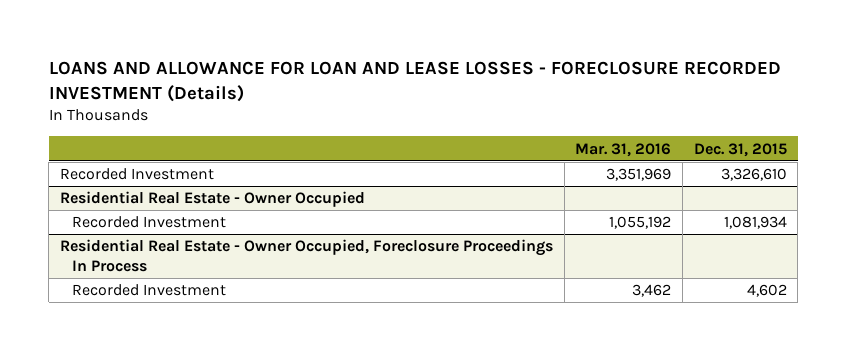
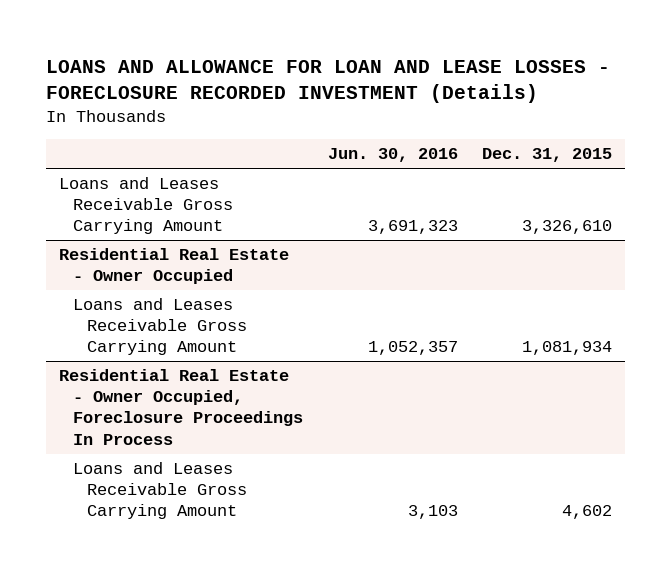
[575,142,672,157] Mar. 31, 2016 -> none
none -> [327,148,458,163] Jun. 30, 2016
[59,168,214,181] Recorded Investment -> [58,177,234,235] Loans and Leases Receivable Gross Carrying Amount
[71,216,226,229] Recorded Investment -> [73,298,248,356] Loans and Leases Receivable Gross Carrying Amount
[71,284,226,297] Recorded Investment -> [73,462,248,520] Loans and Leases Receivable Gross Carrying Amount

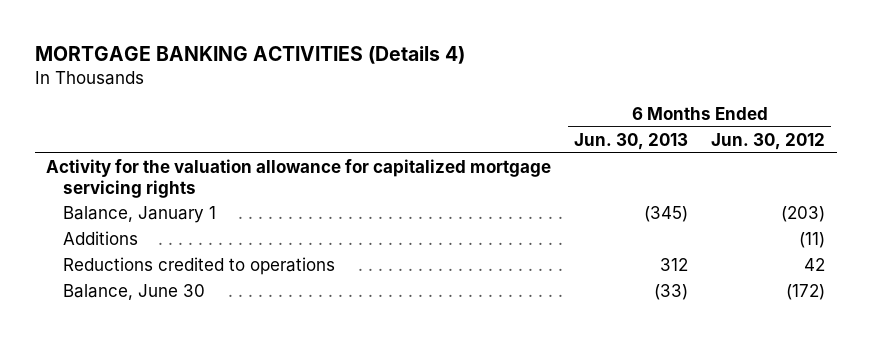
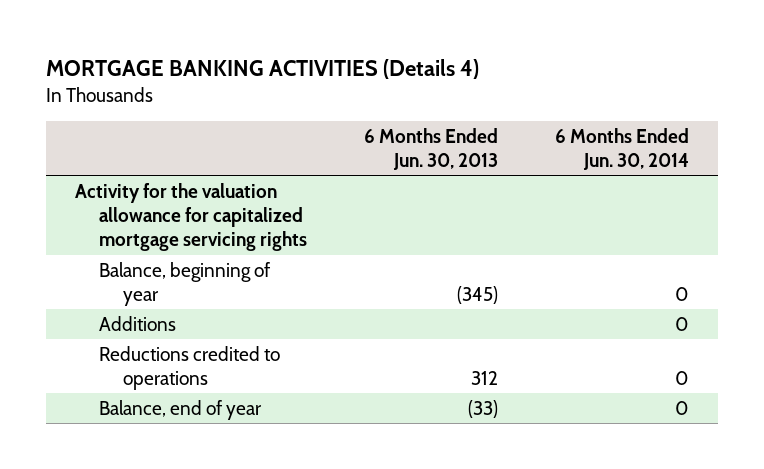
[711,132,826,150] Jun. 30, 2012 -> none
none -> [555,127,690,170] 6 Months Ended Jun. 30, 2014
[63,206,217,224] Balance, January 1 -> [98,261,271,307] Balance, beginning of year
[63,284,206,301] Balance, June 30 -> [98,399,262,420] Balance, end of year

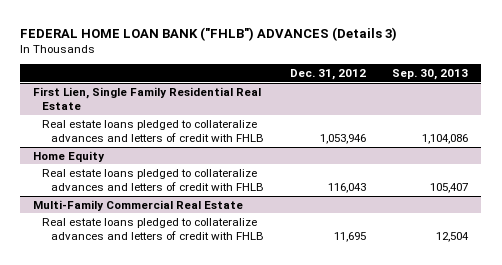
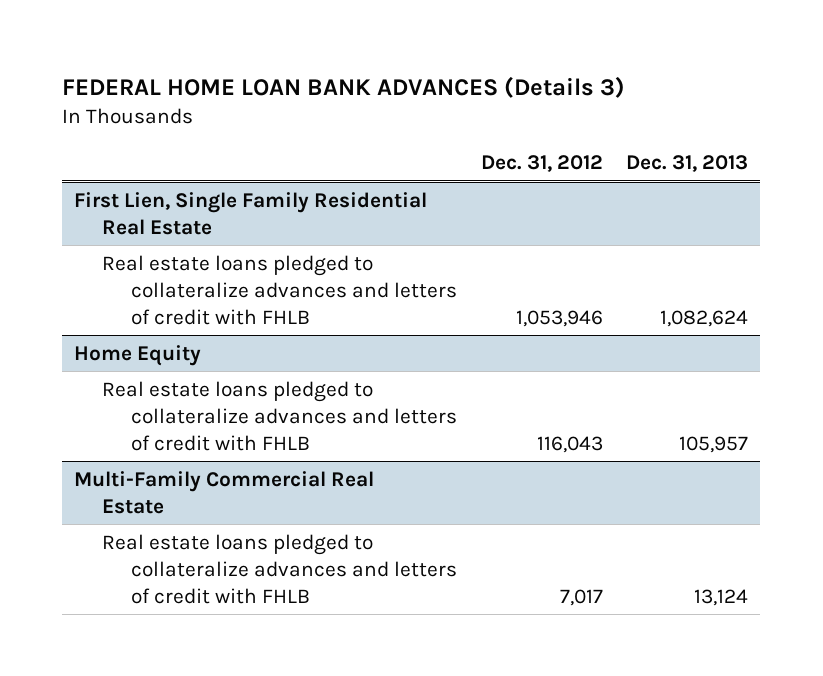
[20,26,398,41] FEDERAL HOME LOAN BANK ("FHLB") ADVANCES (Details 3) -> [62,75,626,98] FEDERAL HOME LOAN BANK ADVANCES (Details 3)
[392,69,469,81] Sep. 30, 2013 -> none
none -> [626,155,749,173] Dec. 31, 2013
[334,231,367,242] 11,695 -> [559,588,603,606] 7,017

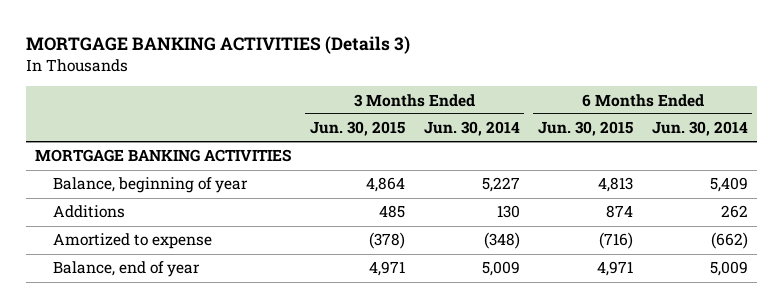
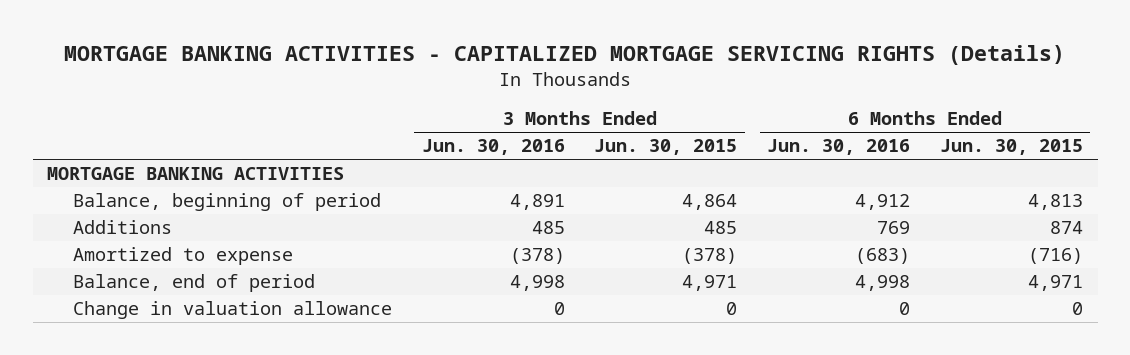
[26,36,411,55] MORTGAGE BANKING ACTIVITIES (Details 3) -> [64,45,1066,66] MORTGAGE BANKING ACTIVITIES - CAPITALIZED MORTGAGE SERVICING RIGHTS (Details)
[423,121,520,137] Jun. 30, 2014 -> none
[651,121,748,137] Jun. 30, 2014 -> none
none -> [421,139,565,156] Jun. 30, 2016
none -> [767,139,911,156] Jun. 30, 2016
[53,177,249,194] Balance, beginning of year -> [73,193,382,212] Balance, beginning of period
[53,261,201,278] Balance, end of year -> [73,274,316,293] Balance, end of period
none -> [73,301,393,320] Change in valuation allowance

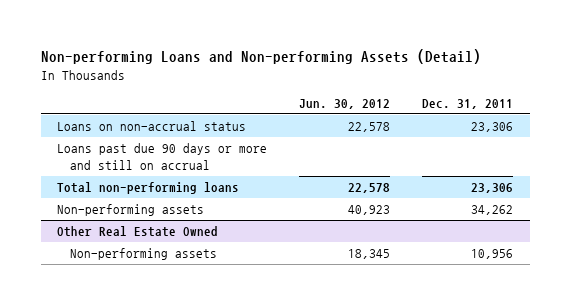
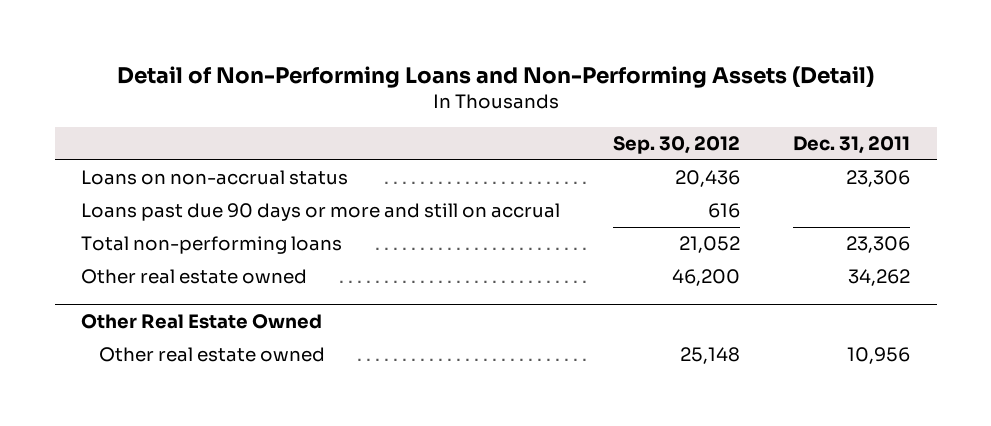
[40,49,481,65] Non-performing Loans and Non-performing Assets (Detail) -> [116,66,874,89] Detail of Non-Performing Loans and Non-Performing Assets (Detail)
[299,99,391,110] Jun. 30, 2012 -> none
none -> [613,136,741,155] Sep. 30, 2012
[56,204,204,217] Non-performing assets -> [81,269,308,285] Other real estate owned
[69,248,217,261] Non-performing assets -> [99,347,326,363] Other real estate owned

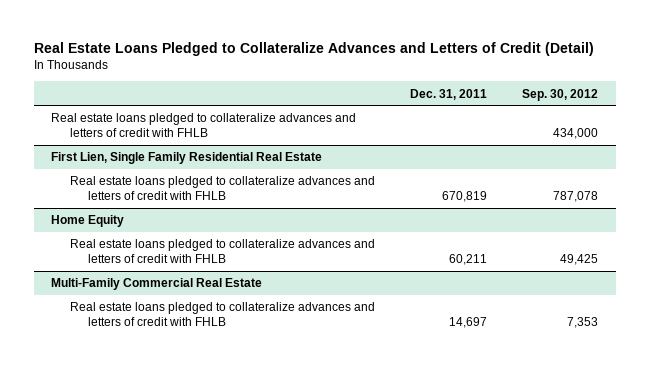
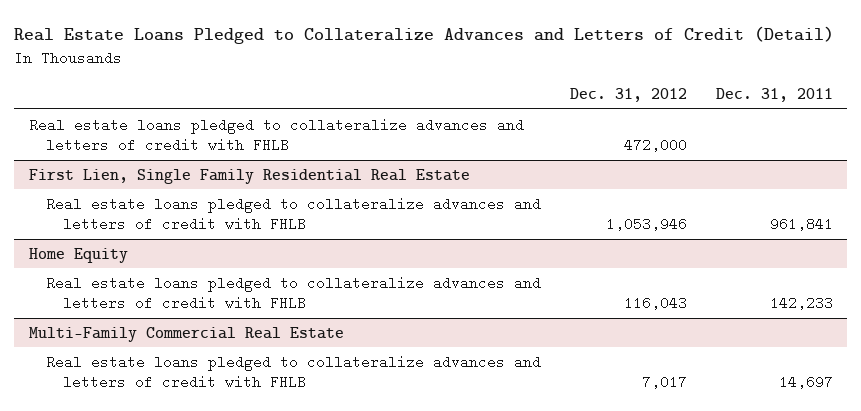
[522,88,599,101] Sep. 30, 2012 -> none
none -> [569,88,687,103] Dec. 31, 2012
[441,191,487,203] 670,819 -> [769,217,833,232] 961,841
[448,254,487,266] 60,211 -> [769,296,833,311] 142,233

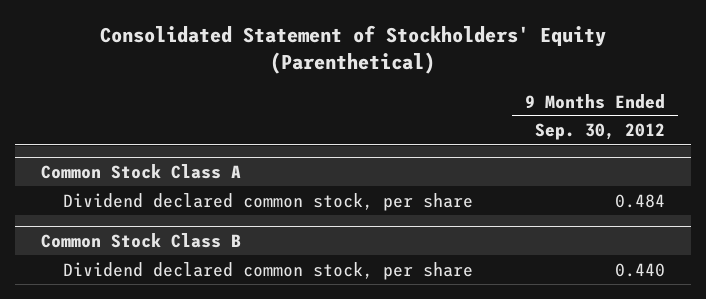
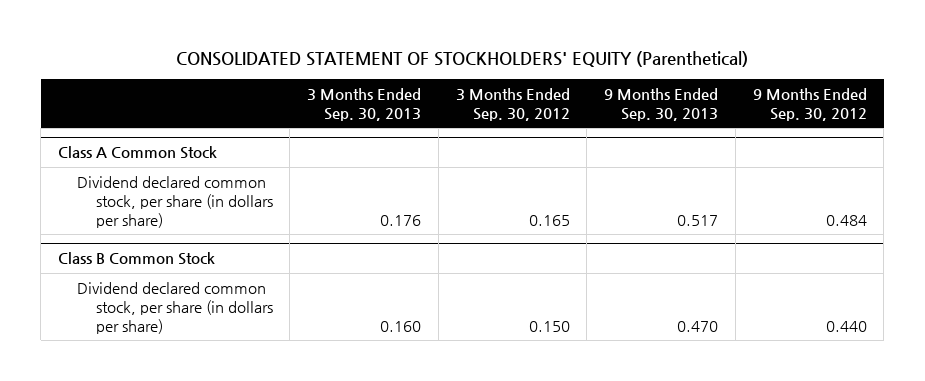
[99,25,606,75] Consolidated Statement of Stockholders' Equity (Parenthetical) -> [176,51,749,68] CONSOLIDATED STATEMENT OF STOCKHOLDERS' EQUITY (Parenthetical)
none -> [307,87,422,121] 3 Months Ended Sep. 30, 2013
none -> [455,87,570,121] 3 Months Ended Sep. 30, 2012
none -> [604,87,719,121] 9 Months Ended Sep. 30, 2013
[40,163,241,179] Common Stock Class A -> [58,146,218,160] Class A Common Stock
[63,192,474,211] Dividend declared common stock, per share -> [76,175,273,228] Dividend declared common stock, per share (in dollars per share)
[40,232,241,248] Common Stock Class B -> [58,252,216,266] Class B Common Stock
[63,261,474,280] Dividend declared common stock, per share -> [76,281,273,334] Dividend declared common stock, per share (in dollars per share)

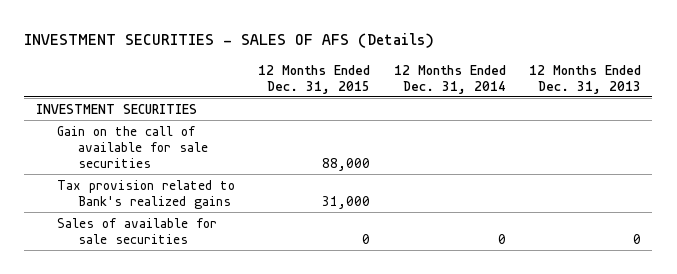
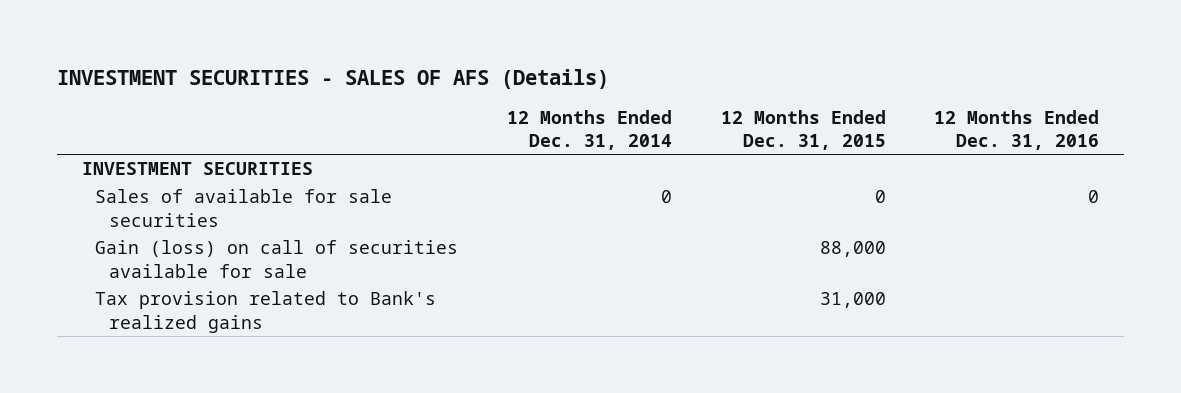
[528,64,641,94] 12 Months Ended Dec. 31, 2013 -> none
none -> [934,109,1100,150] 12 Months Ended Dec. 31, 2016
[57,125,209,168] Gain on the call of available for sale securities -> none
none -> [95,240,459,278] Gain (loss) on call of securities available for sale
[57,179,236,209] Tax provision related to Bank's realized gains -> [95,291,437,333] Tax provision related to Bank's realized gains

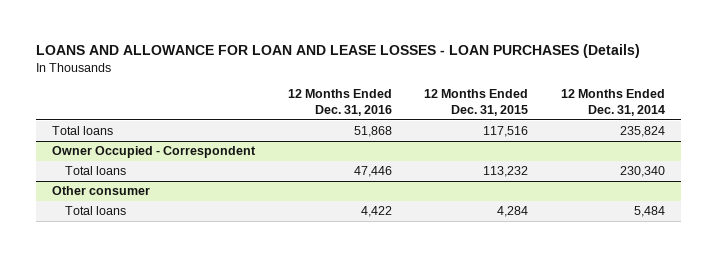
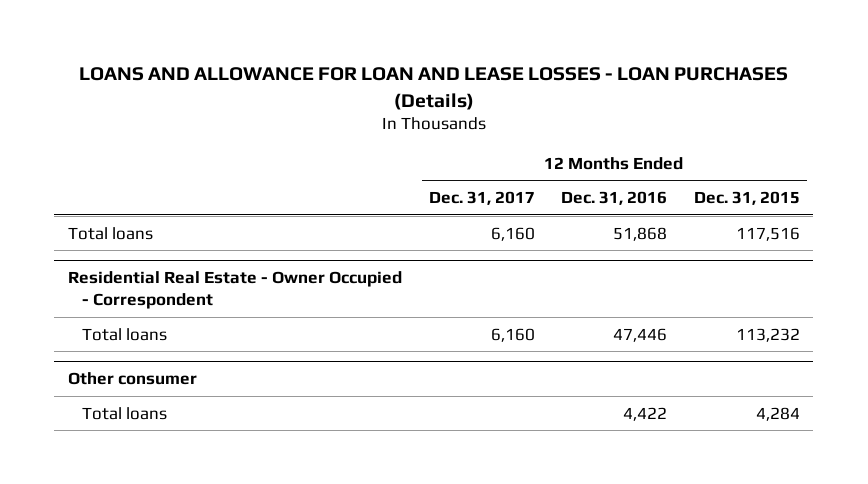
[560,89,665,117] 12 Months Ended Dec. 31, 2014 -> none
none -> [428,191,535,206] Dec. 31, 2017
[52,146,257,159] Owner Occupied - Correspondent -> [67,271,402,310] Residential Real Estate - Owner Occupied - Correspondent

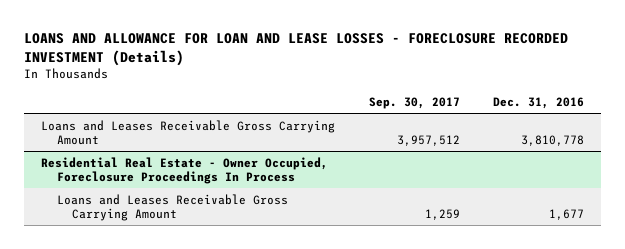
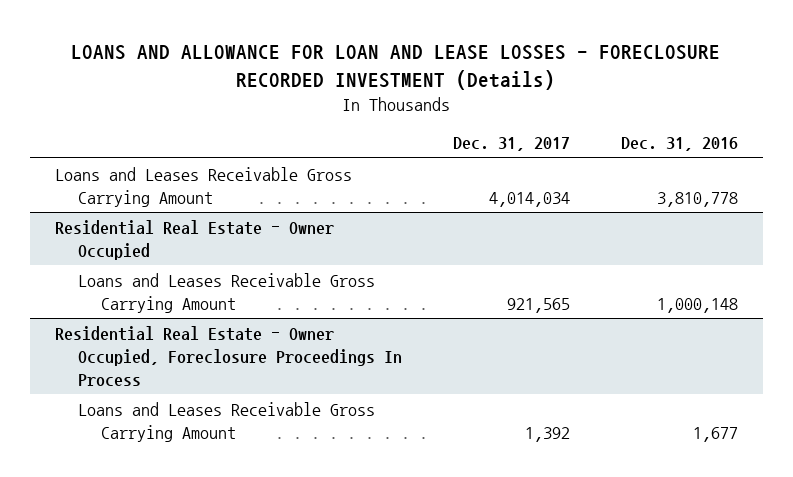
[368,97,460,110] Sep. 30, 2017 -> none
none -> [453,137,571,152] Dec. 31, 2017
none -> [55,219,335,260] Residential Real Estate - Owner Occupied
none -> [78,272,376,313] Loans and Leases Receivable Gross Carrying Amount

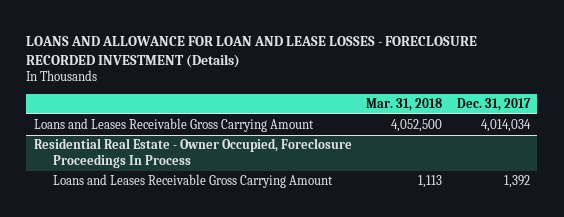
[620,137,738,152] Dec. 31, 2016 -> none
none -> [366,97,443,111] Mar. 31, 2018
[55,219,335,260] Residential Real Estate - Owner Occupied -> none
[78,272,376,313] Loans and Leases Receivable Gross Carrying Amount -> none

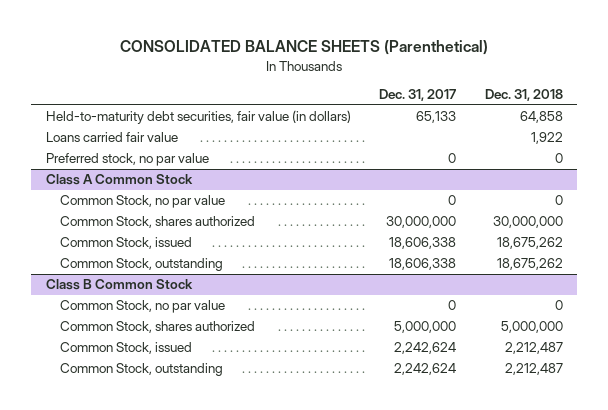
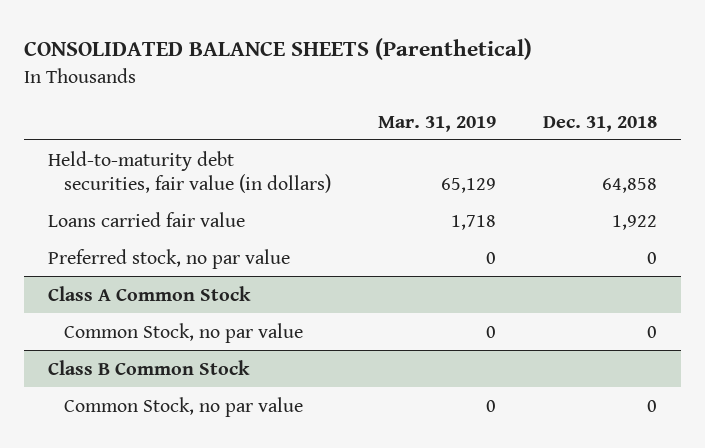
[379,89,457,102] Dec. 31, 2017 -> none
none -> [378,115,497,132] Mar. 31, 2019
[59,216,255,229] Common Stock, shares authorized -> none
[59,237,192,250] Common Stock, issued -> none
[59,258,223,272] Common Stock, outstanding -> none
[59,321,255,334] Common Stock, shares authorized -> none
[59,342,192,355] Common Stock, issued -> none
[59,363,223,377] Common Stock, outstanding -> none

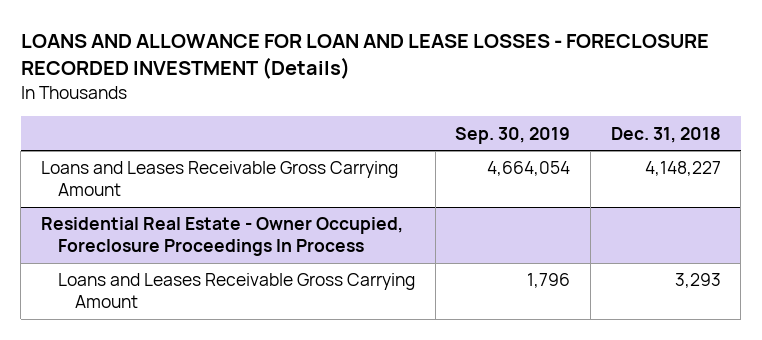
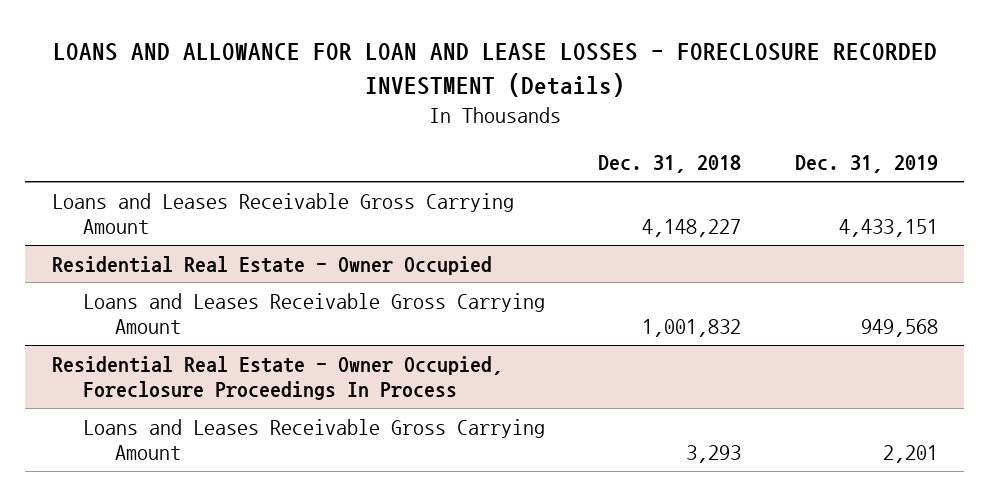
[455,126,571,144] Sep. 30, 2019 -> none
none -> [794,155,938,174] Dec. 31, 2019
none -> [51,255,492,275] Residential Real Estate - Owner Occupied
none -> [83,292,546,335] Loans and Leases Receivable Gross Carrying Amount

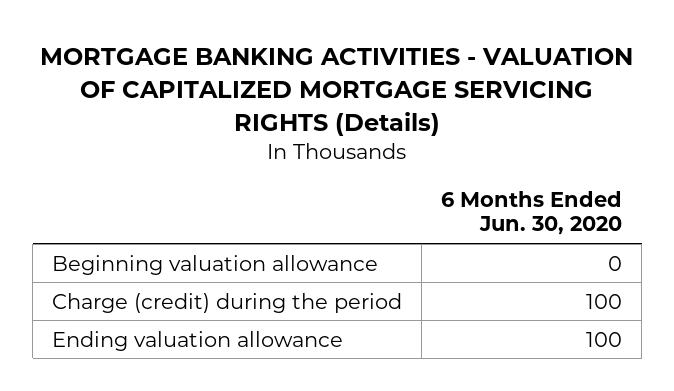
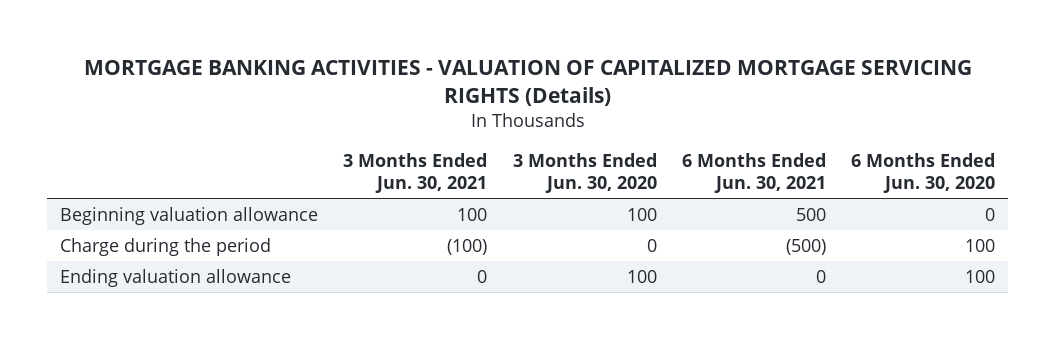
none -> [343,152,488,194] 3 Months Ended Jun. 30, 2021
none -> [512,152,657,194] 3 Months Ended Jun. 30, 2020
none -> [681,152,826,194] 6 Months Ended Jun. 30, 2021
[52,292,403,313] Charge (credit) during the period -> [60,237,272,256] Charge during the period

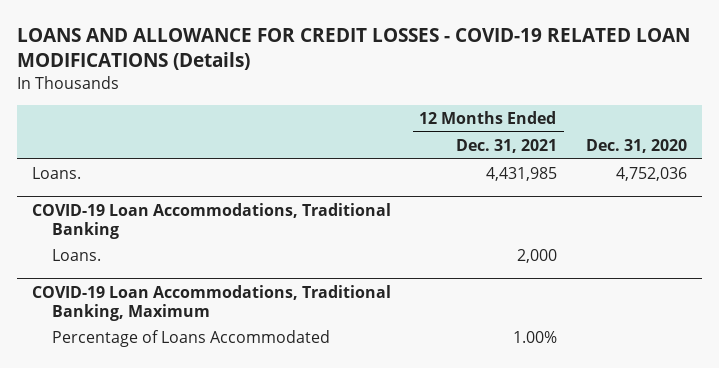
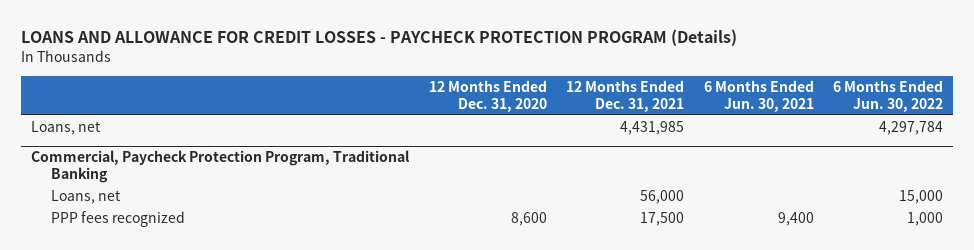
[16,27,690,70] LOANS AND ALLOWANCE FOR CREDIT LOSSES - COVID-19 RELATED LOAN MODIFICATIONS (Details) -> [21,29,738,47] LOANS AND ALLOWANCE FOR CREDIT LOSSES - PAYCHECK PROTECTION PROGRAM (Details)
[586,139,688,154] Dec. 31, 2020 -> none
none -> [428,80,547,112] 12 Months Ended Dec. 31, 2020
none -> [703,80,814,112] 6 Months Ended Jun. 30, 2021
none -> [833,80,944,112] 6 Months Ended Jun. 30, 2022
[31,202,391,239] COVID-19 Loan Accommodations, Traditional Banking -> none
[31,284,391,321] COVID-19 Loan Accommodations, Traditional Banking, Maximum -> none
[52,330,331,348] Percentage of Loans Accommodated -> none
[31,167,81,180] Loans. -> [31,121,102,136] Loans, net
none -> [31,150,411,183] Commercial, Paycheck Protection Program, Traditional Banking
[52,249,102,262] Loans. -> [50,190,121,205] Loans, net
[516,249,557,264] 2,000 -> [640,190,685,205] 56,000
none -> [50,211,185,228] PPP fees recognized

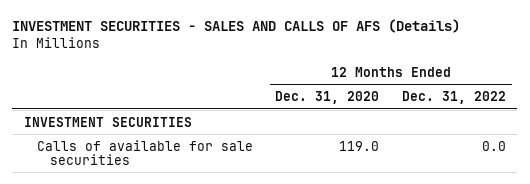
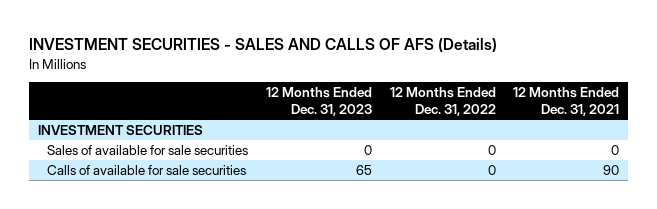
[275,91,380,105] Dec. 31, 2020 -> none
none -> [266,87,373,117] 12 Months Ended Dec. 31, 2023
none -> [513,87,620,117] 12 Months Ended Dec. 31, 2021
none -> [47,145,249,156] Sales of available for sale securities
[481,140,506,151] 0.0 -> [487,165,496,176] 0

